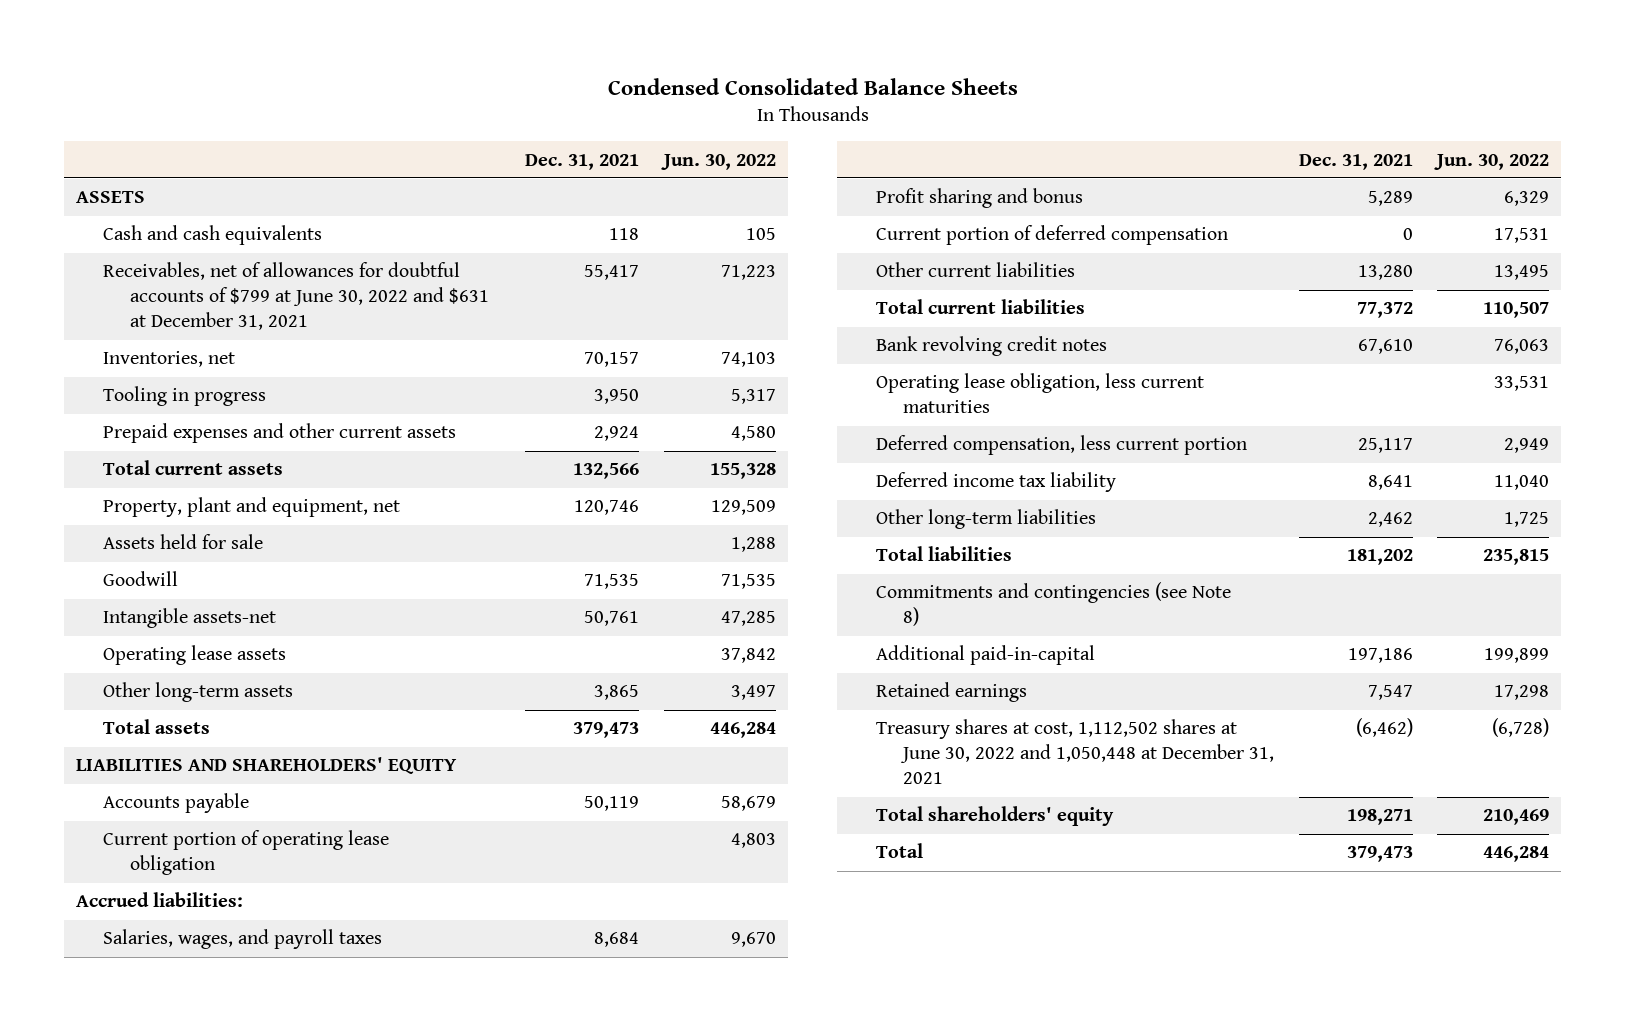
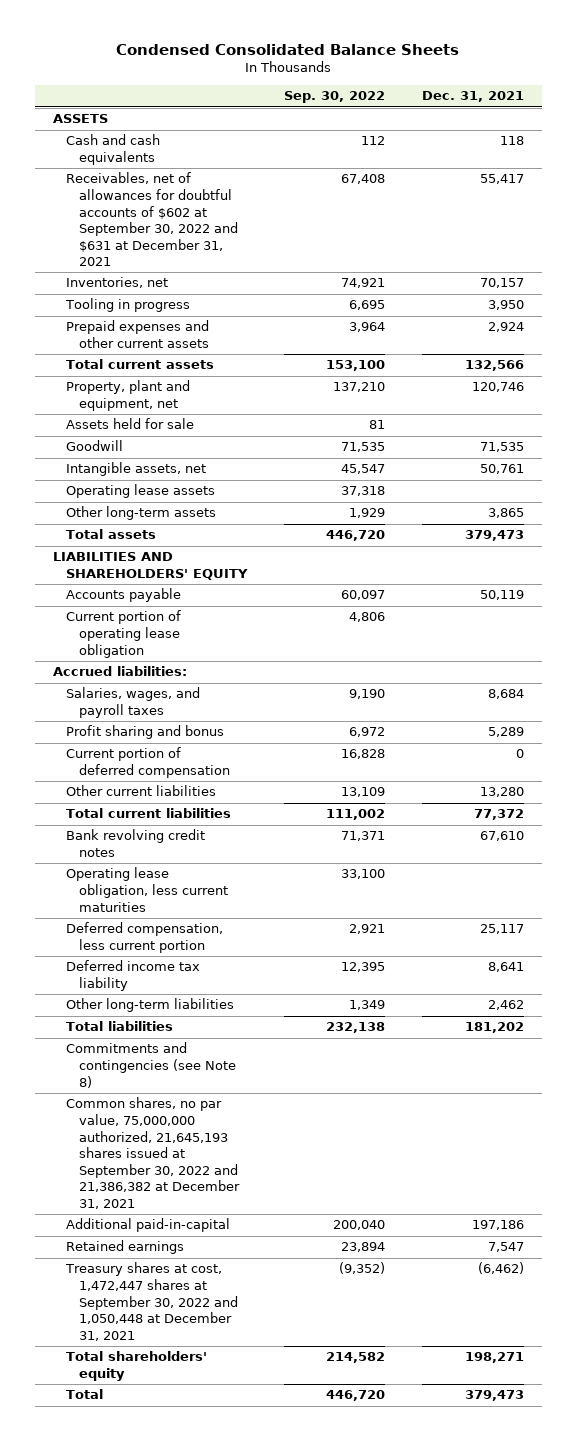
[660,153,776,170] Jun. 30, 2022 -> none
none -> [283,91,385,104] Sep. 30, 2022
[103,262,489,331] Receivables, net of allowances for doubtful accounts of $799 at June 30, 2022 and $631 at December 31, 2021 -> [66,172,239,267] Receivables, net of allowances for doubtful accounts of $602 at September 30, 2022 and $631 at December 31, 2021
[103,608,277,629] Intangible assets-net -> [66,462,207,477] Intangible assets, net
none -> [66,1097,241,1209] Common shares, no par value, 75,000,000 authorized, 21,645,193 shares issued at September 30, 2022 and 21,386,382 at December 31, 2021
[876,719,1275,785] Treasury shares at cost, 1,112,502 shares at June 30, 2022 and 1,050,448 at December 31, 2021 -> [65,1262,239,1341] Treasury shares at cost, 1,472,447 shares at September 30, 2022 and 1,050,448 at December 31, 2021

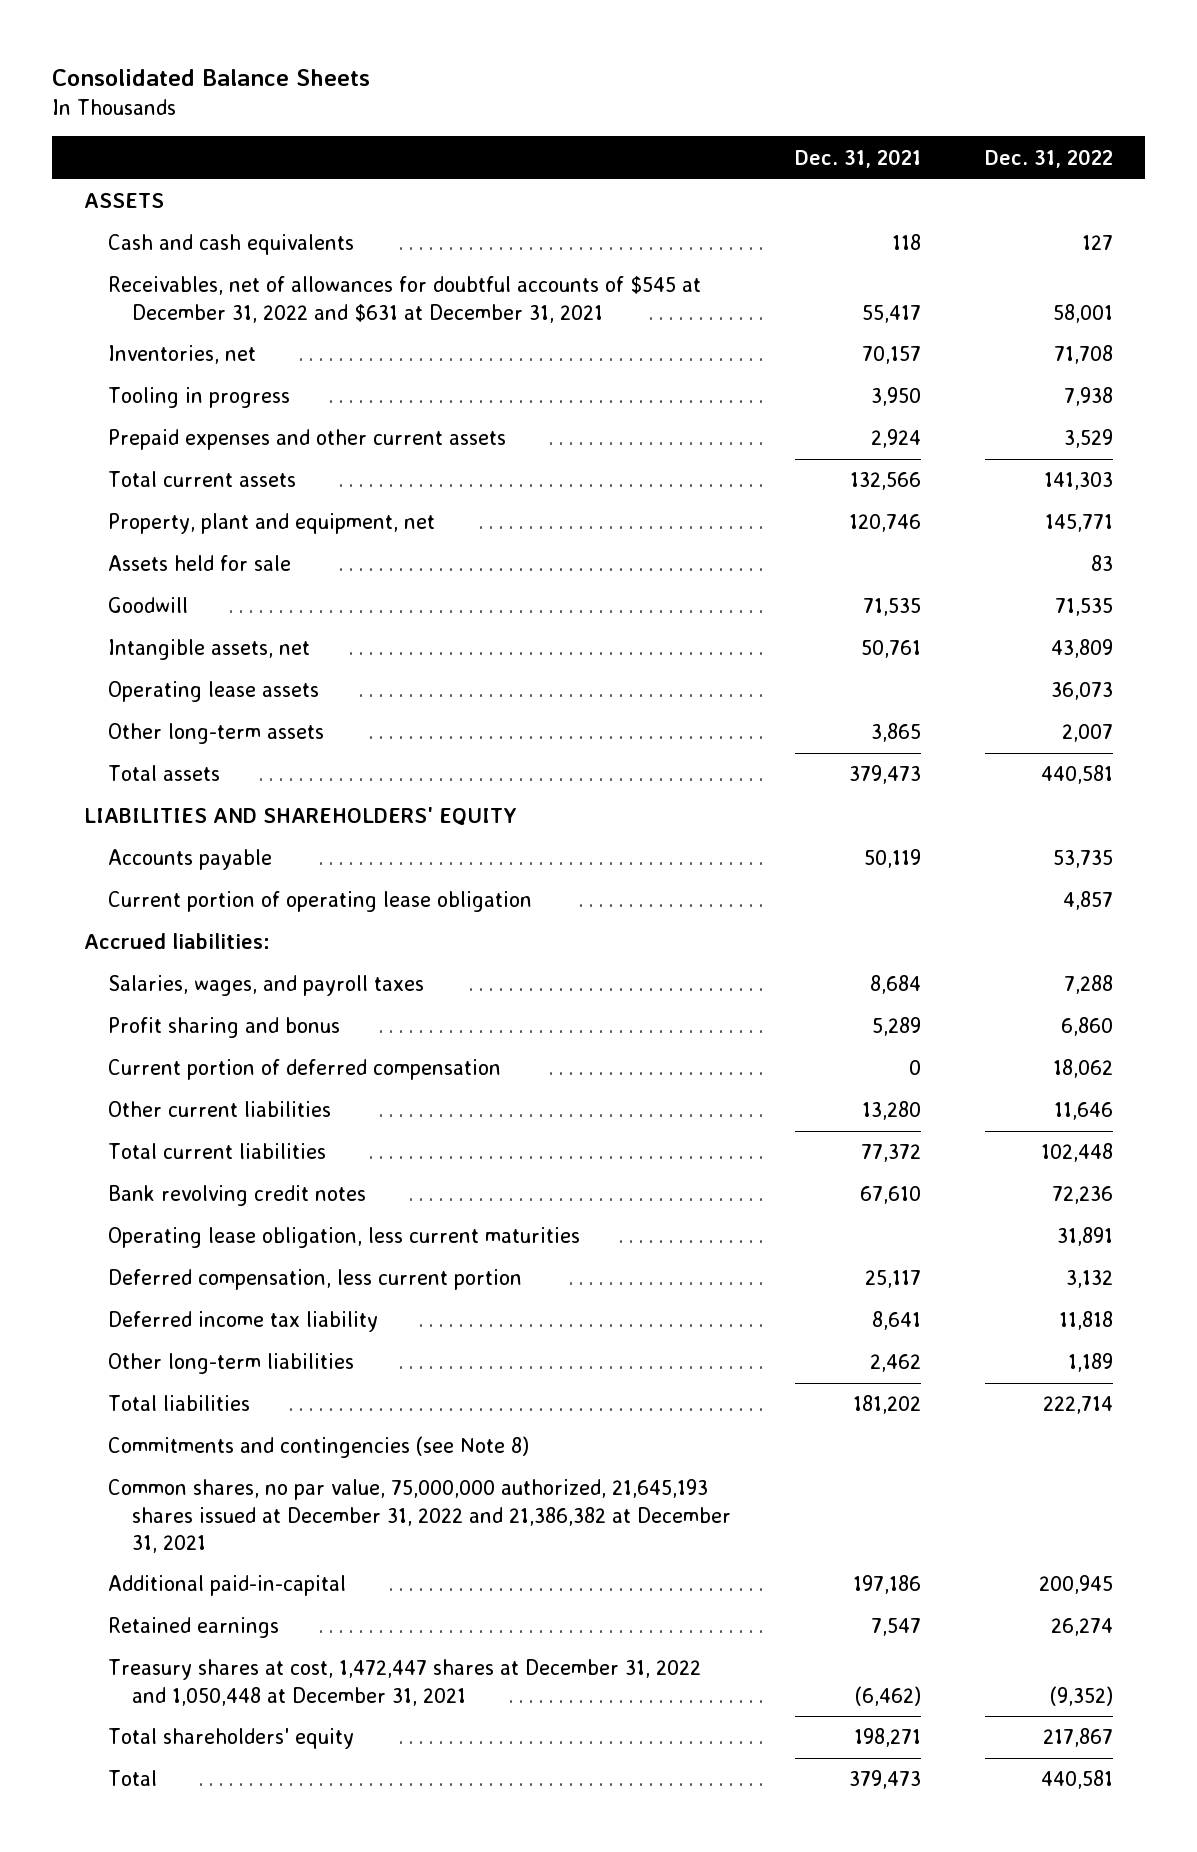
[116,43,460,55] Condensed Consolidated Balance Sheets -> [52,68,371,86] Consolidated Balance Sheets
[283,91,385,104] Sep. 30, 2022 -> none
none -> [984,148,1113,168] Dec. 31, 2022
[66,172,239,267] Receivables, net of allowances for doubtful accounts of $602 at September 30, 2022 and $631 at December 31, 2021 -> [108,276,702,323] Receivables, net of allowances for doubtful accounts of $545 at December 31, 2022 and $631 at December 31, 2021
[66,1097,241,1209] Common shares, no par value, 75,000,000 authorized, 21,645,193 shares issued at September 30, 2022 and 21,386,382 at December 31, 2021 -> [108,1479,732,1553] Common shares, no par value, 75,000,000 authorized, 21,645,193 shares issued at December 31, 2022 and 21,386,382 at December 31, 2021
[65,1262,239,1341] Treasury shares at cost, 1,472,447 shares at September 30, 2022 and 1,050,448 at December 31, 2021 -> [108,1659,702,1706] Treasury shares at cost, 1,472,447 shares at December 31, 2022 and 1,050,448 at December 31, 2021

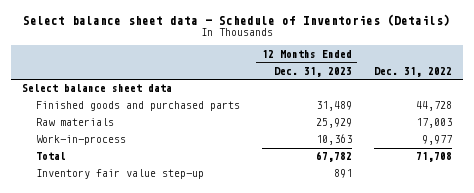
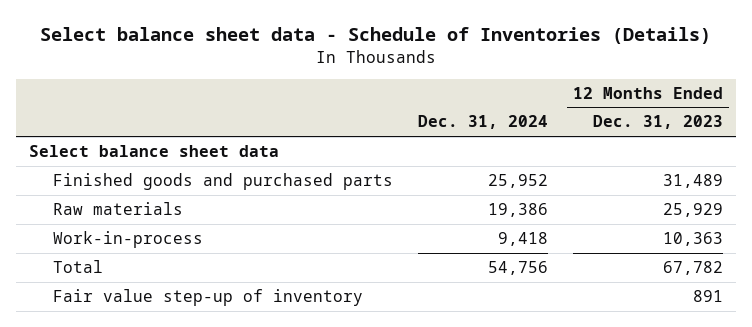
[373,66,452,77] Dec. 31, 2022 -> none
none -> [417,115,548,130] Dec. 31, 2024
[35,169,204,180] Inventory fair value step-up -> [52,289,363,307] Fair value step-up of inventory

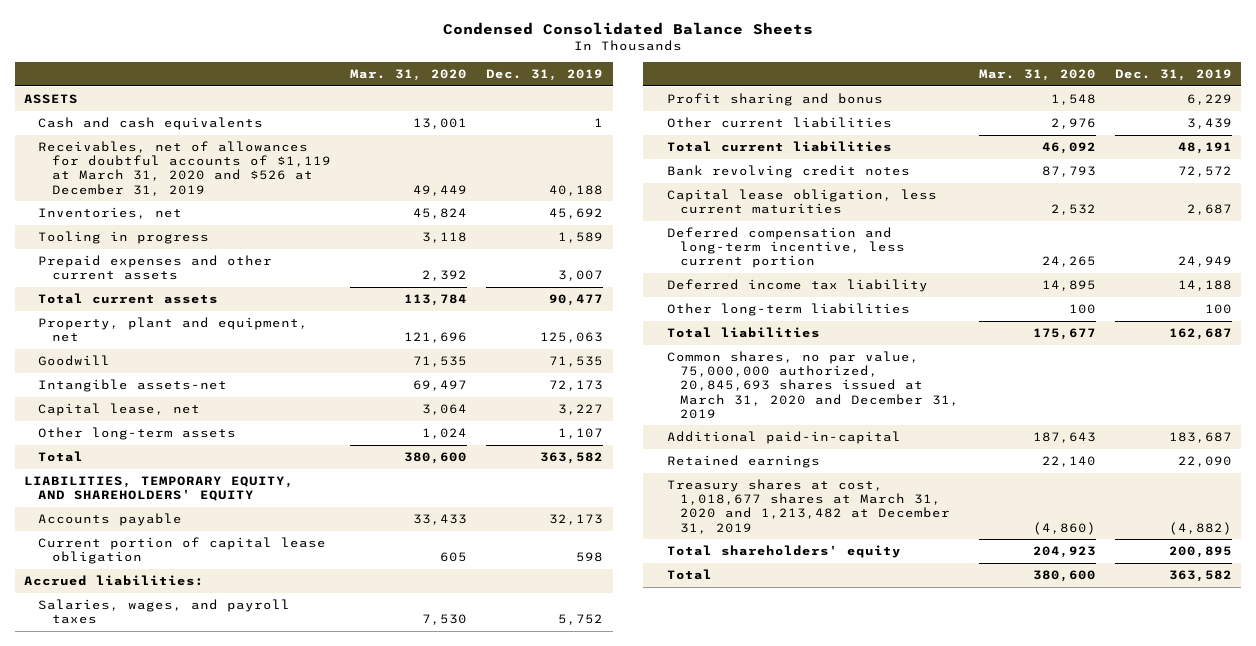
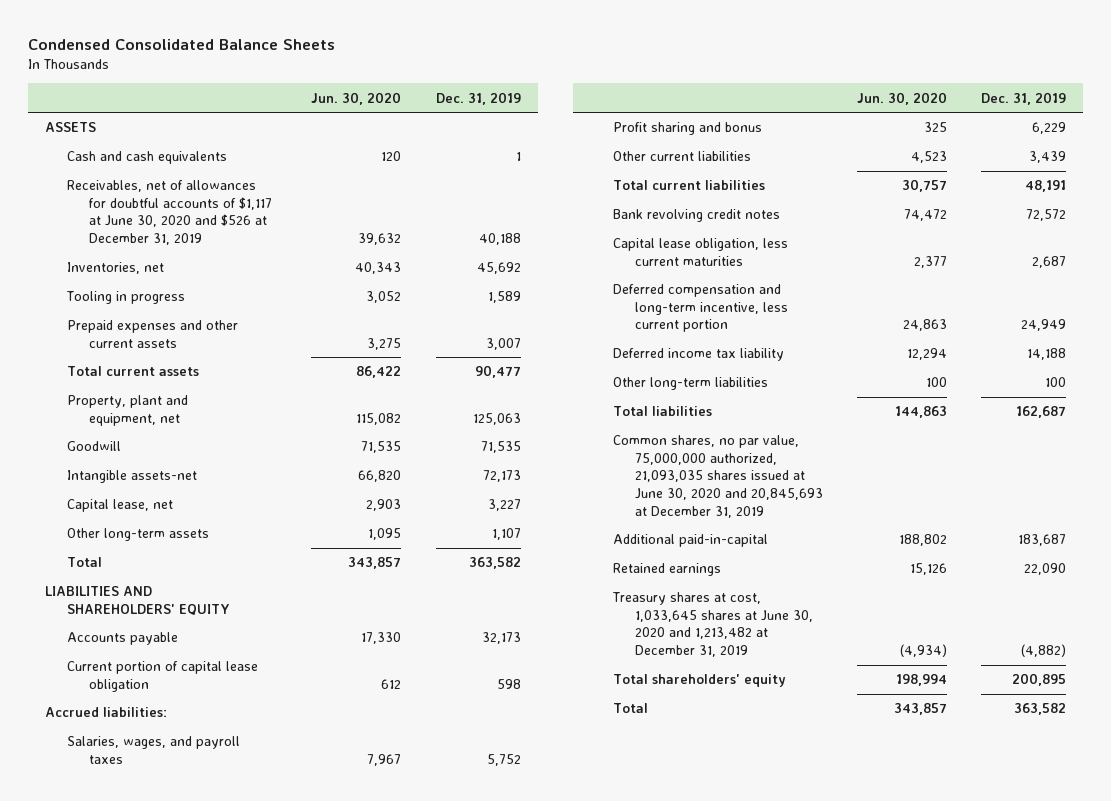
[350,69,468,82] Mar. 31, 2020 -> none
none -> [311,91,402,105] Jun. 30, 2020
[38,141,331,196] Receivables, net of allowances for doubtful accounts of $1,119 at March 31, 2020 and $526 at December 31, 2019 -> [67,180,273,246] Receivables, net of allowances for doubtful accounts of $1,117 at June 30, 2020 and $526 at December 31, 2019
[24,476,295,502] LIABILITIES, TEMPORARY EQUITY, AND SHAREHOLDERS' EQUITY -> [44,586,231,615] LIABILITIES AND SHAREHOLDERS' EQUITY
[666,351,960,419] Common shares, no par value, 75,000,000 authorized, 20,845,693 shares issued at March 31, 2020 and December 31, 2019 -> [612,435,823,518] Common shares, no par value, 75,000,000 authorized, 21,093,035 shares issued at June 30, 2020 and 20,845,693 at December 31, 2019
[666,479,951,534] Treasury shares at cost, 1,018,677 shares at March 31, 2020 and 1,213,482 at December 31, 2019 -> [611,592,813,658] Treasury shares at cost, 1,033,645 shares at June 30, 2020 and 1,213,482 at December 31, 2019

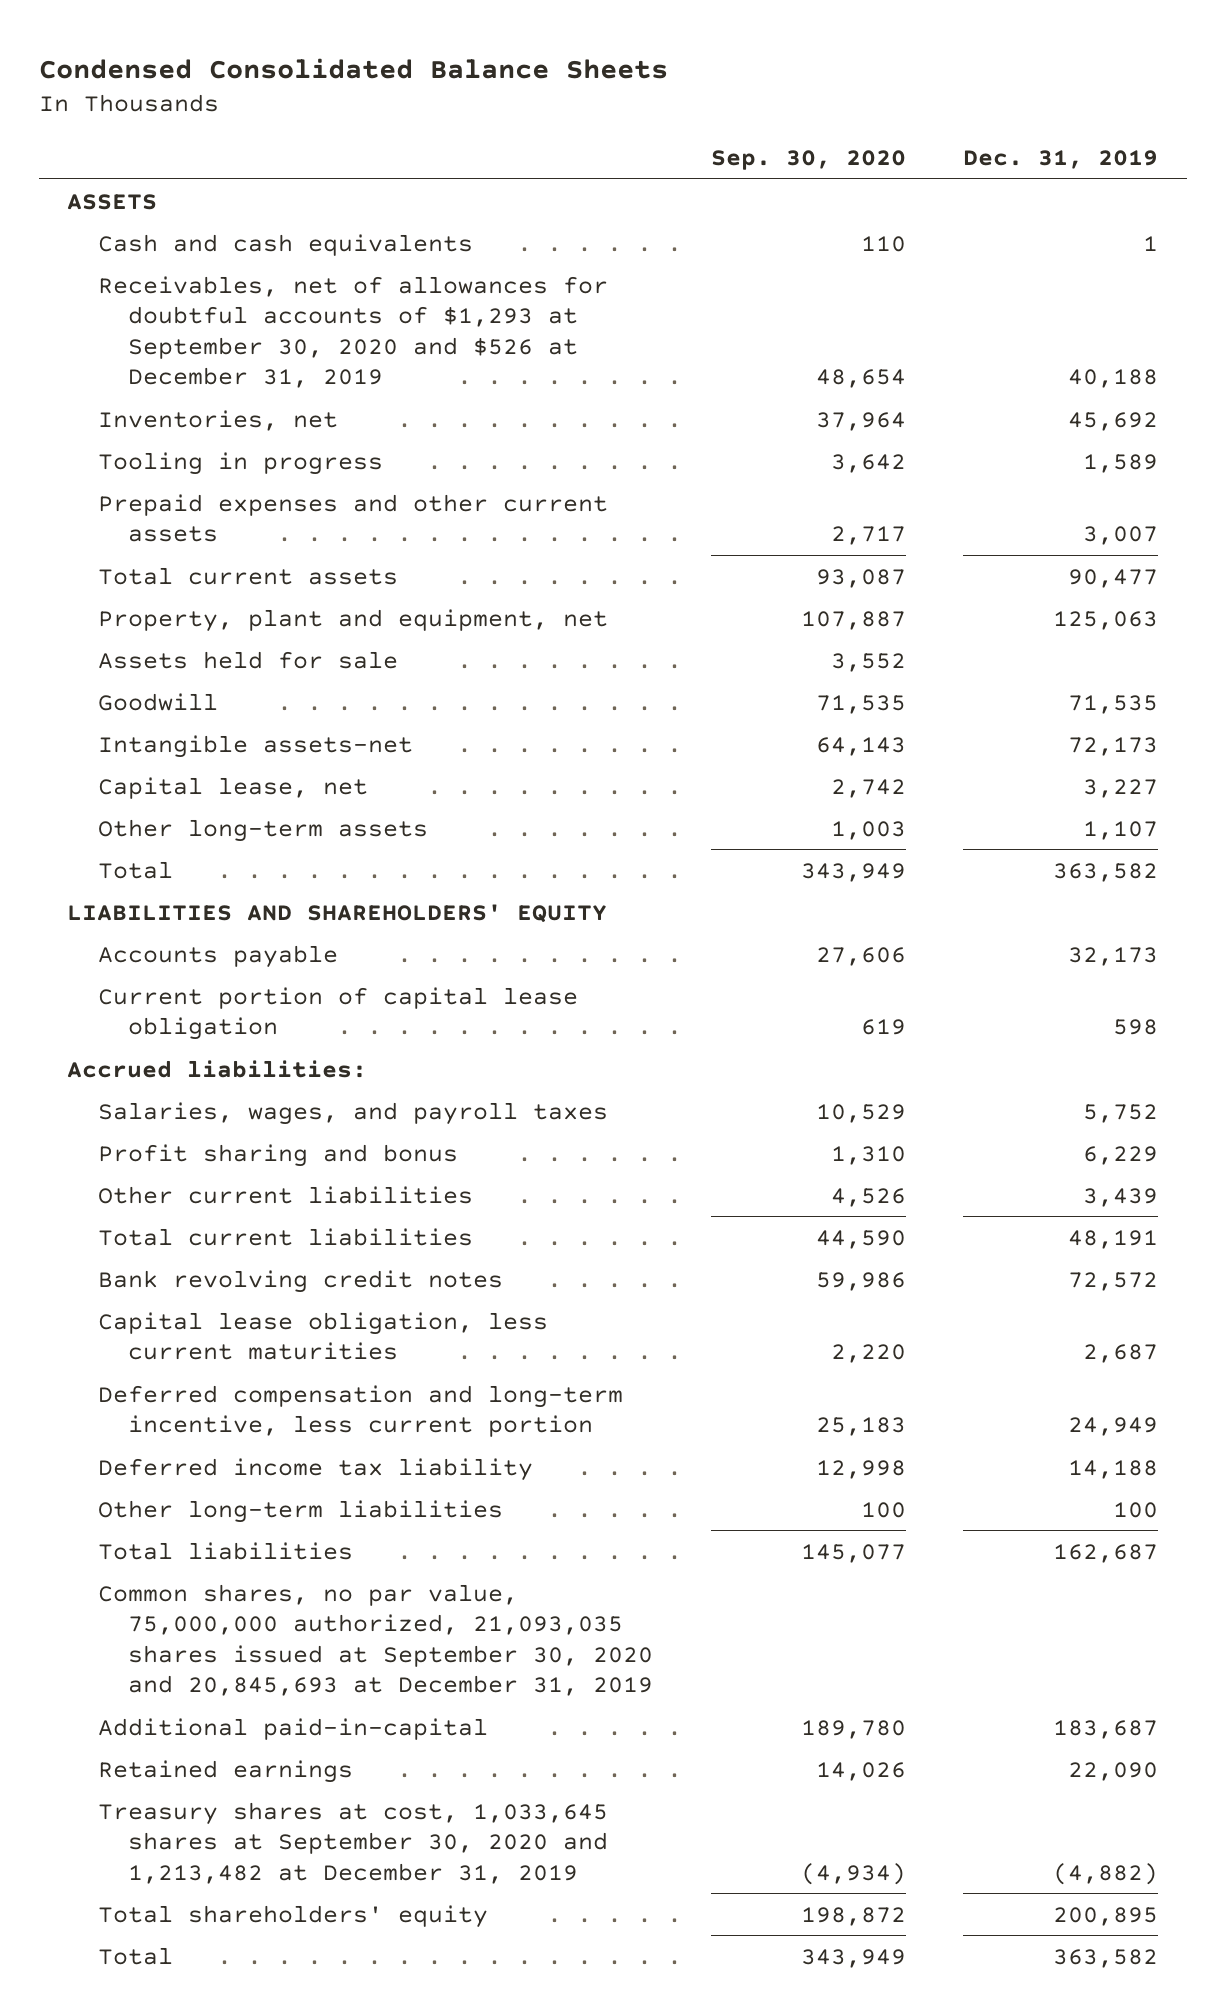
[311,91,402,105] Jun. 30, 2020 -> none
none -> [710,150,906,171] Sep. 30, 2020
[67,180,273,246] Receivables, net of allowances for doubtful accounts of $1,117 at June 30, 2020 and $526 at December 31, 2019 -> [97,275,608,389] Receivables, net of allowances for doubtful accounts of $1,293 at September 30, 2020 and $526 at December 31, 2019
none -> [97,650,398,669] Assets held for sale
[612,435,823,518] Common shares, no par value, 75,000,000 authorized, 21,093,035 shares issued at June 30, 2020 and 20,845,693 at December 31, 2019 -> [97,1583,654,1697] Common shares, no par value, 75,000,000 authorized, 21,093,035 shares issued at September 30, 2020 and 20,845,693 at December 31, 2019
[611,592,813,658] Treasury shares at cost, 1,033,645 shares at June 30, 2020 and 1,213,482 at December 31, 2019 -> [97,1801,609,1884] Treasury shares at cost, 1,033,645 shares at September 30, 2020 and 1,213,482 at December 31, 2019

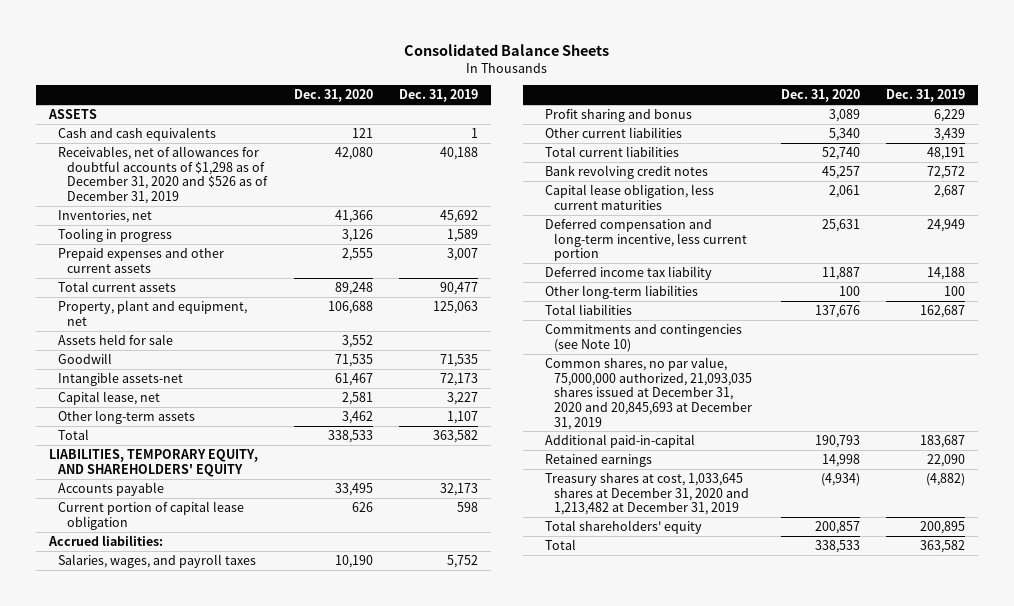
[38,57,668,79] Condensed Consolidated Balance Sheets -> [404,43,610,56] Consolidated Balance Sheets
[710,150,906,171] Sep. 30, 2020 -> none
none -> [293,89,373,103] Dec. 31, 2020
[97,275,608,389] Receivables, net of allowances for doubtful accounts of $1,293 at September 30, 2020 and $526 at December 31, 2019 -> [58,146,269,204] Receivables, net of allowances for doubtful accounts of $1,298 as of December 31, 2020 and $526 as of December 31, 2019
[67,903,608,923] LIABILITIES AND SHAREHOLDERS' EQUITY -> [49,449,259,477] LIABILITIES, TEMPORARY EQUITY, AND SHAREHOLDERS' EQUITY
none -> [545,324,743,352] Commitments and contingencies (see Note 10)
[97,1583,654,1697] Common shares, no par value, 75,000,000 authorized, 21,093,035 shares issued at September 30, 2020 and 20,845,693 at December 31, 2019 -> [545,357,753,430] Common shares, no par value, 75,000,000 authorized, 21,093,035 shares issued at December 31, 2020 and 20,845,693 at December 31, 2019
[97,1801,609,1884] Treasury shares at cost, 1,033,645 shares at September 30, 2020 and 1,213,482 at December 31, 2019 -> [545,473,750,516] Treasury shares at cost, 1,033,645 shares at December 31, 2020 and 1,213,482 at December 31, 2019

